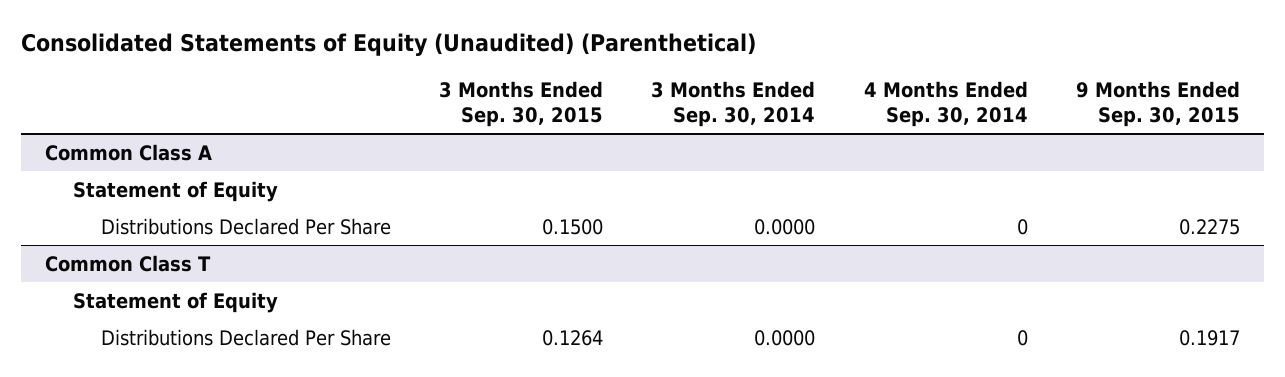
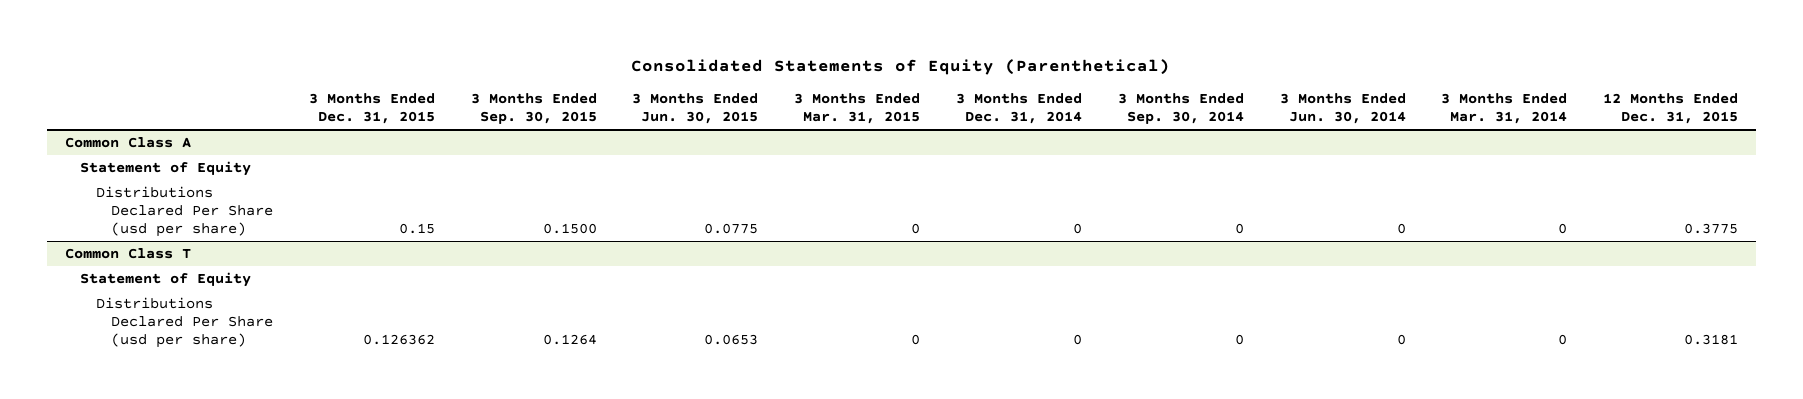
[20,33,756,57] Consolidated Statements of Equity (Unaudited) (Parenthetical) -> [631,58,1171,75] Consolidated Statements of Equity (Parenthetical)
[863,81,1028,127] 4 Months Ended Sep. 30, 2014 -> none
[1075,81,1240,127] 9 Months Ended Sep. 30, 2015 -> none
none -> [308,93,435,125] 3 Months Ended Dec. 31, 2015
none -> [632,93,759,125] 3 Months Ended Jun. 30, 2015
none -> [794,93,921,125] 3 Months Ended Mar. 31, 2015
none -> [955,93,1082,125] 3 Months Ended Dec. 31, 2014
none -> [1279,93,1406,125] 3 Months Ended Jun. 30, 2014
none -> [1441,93,1568,125] 3 Months Ended Mar. 31, 2014
none -> [1603,93,1739,125] 12 Months Ended Dec. 31, 2015
[100,217,391,235] Distributions Declared Per Share -> [95,186,274,238] Distributions Declared Per Share (usd per share)
[754,218,816,235] 0.0000 -> [1234,223,1244,235] 0
[100,328,391,346] Distributions Declared Per Share -> [95,297,274,349] Distributions Declared Per Share (usd per share)
[754,329,816,346] 0.0000 -> [1234,334,1244,346] 0

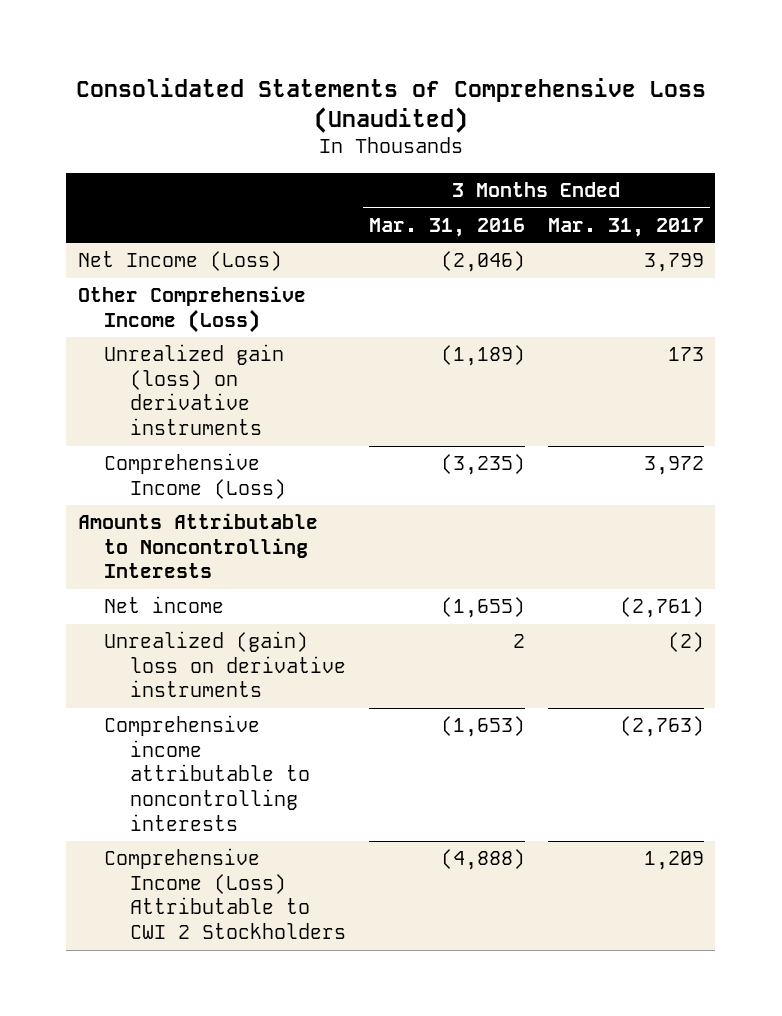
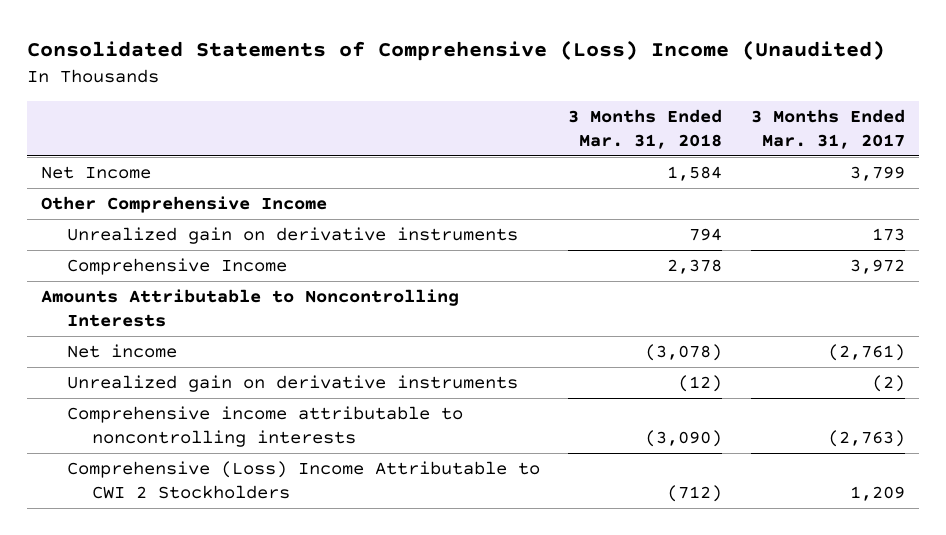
[75,77,706,134] Consolidated Statements of Comprehensive Loss (Unaudited) -> [26,40,885,62] Consolidated Statements of Comprehensive (Loss) Income (Unaudited)
[368,217,525,237] Mar. 31, 2016 -> none
none -> [568,108,723,150] 3 Months Ended Mar. 31, 2018
[77,251,282,272] Net Income (Loss) -> [41,165,152,179] Net Income
[77,286,306,333] Other Comprehensive Income (Loss) -> [41,195,328,213] Other Comprehensive Income
[103,344,284,436] Unrealized gain (loss) on derivative instruments -> [66,226,518,244] Unrealized gain on derivative instruments
[103,453,286,499] Comprehensive Income (Loss) -> [66,257,287,275] Comprehensive Income
[103,631,346,698] Unrealized (gain) loss on derivative instruments -> [66,374,518,392] Unrealized gain on derivative instruments
[103,848,346,940] Comprehensive Income (Loss) Attributable to CWI 2 Stockholders -> [66,460,540,500] Comprehensive (Loss) Income Attributable to CWI 2 Stockholders

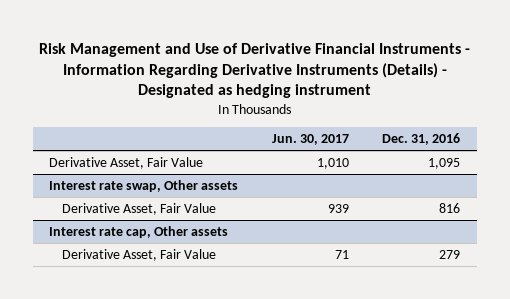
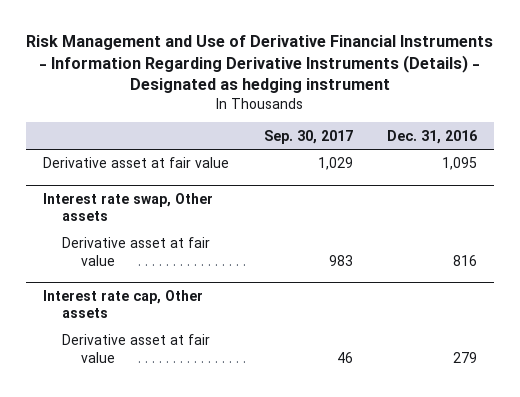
[271,134,349,146] Jun. 30, 2017 -> none
none -> [263,129,353,144] Sep. 30, 2017
[49,157,204,170] Derivative Asset, Fair Value -> [43,157,230,169] Derivative asset at fair value
[61,203,216,216] Derivative Asset, Fair Value -> [61,237,210,266] Derivative asset at fair value
[61,249,216,262] Derivative Asset, Fair Value -> [61,334,210,363] Derivative asset at fair value

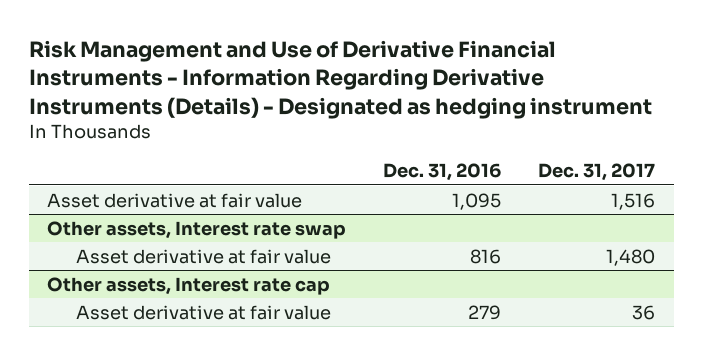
[263,129,353,144] Sep. 30, 2017 -> none
none -> [538,163,656,182] Dec. 31, 2017
[43,157,230,169] Derivative asset at fair value -> [47,192,303,208] Asset derivative at fair value
[43,192,214,222] Interest rate swap, Other assets -> [47,220,347,239] Other assets, Interest rate swap
[61,237,210,266] Derivative asset at fair value -> [75,248,331,264] Asset derivative at fair value
[43,289,204,319] Interest rate cap, Other assets -> [47,276,331,295] Other assets, Interest rate cap
[61,334,210,363] Derivative asset at fair value -> [75,304,331,320] Asset derivative at fair value

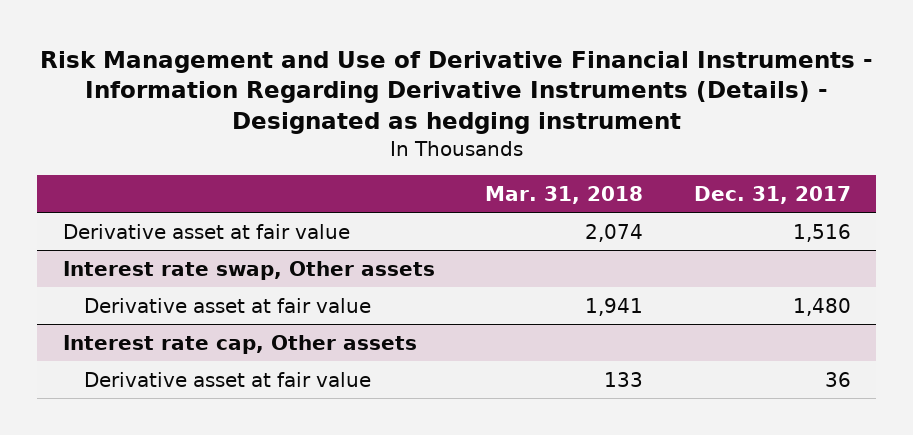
[383,163,502,182] Dec. 31, 2016 -> none
none -> [485,185,644,204] Mar. 31, 2018
[47,192,303,208] Asset derivative at fair value -> [62,223,350,239] Derivative asset at fair value
[47,220,347,239] Other assets, Interest rate swap -> [62,260,435,280] Interest rate swap, Other assets
[75,248,331,264] Asset derivative at fair value -> [83,297,371,313] Derivative asset at fair value
[47,276,331,295] Other assets, Interest rate cap -> [62,334,417,354] Interest rate cap, Other assets
[75,304,331,320] Asset derivative at fair value -> [83,371,371,387] Derivative asset at fair value

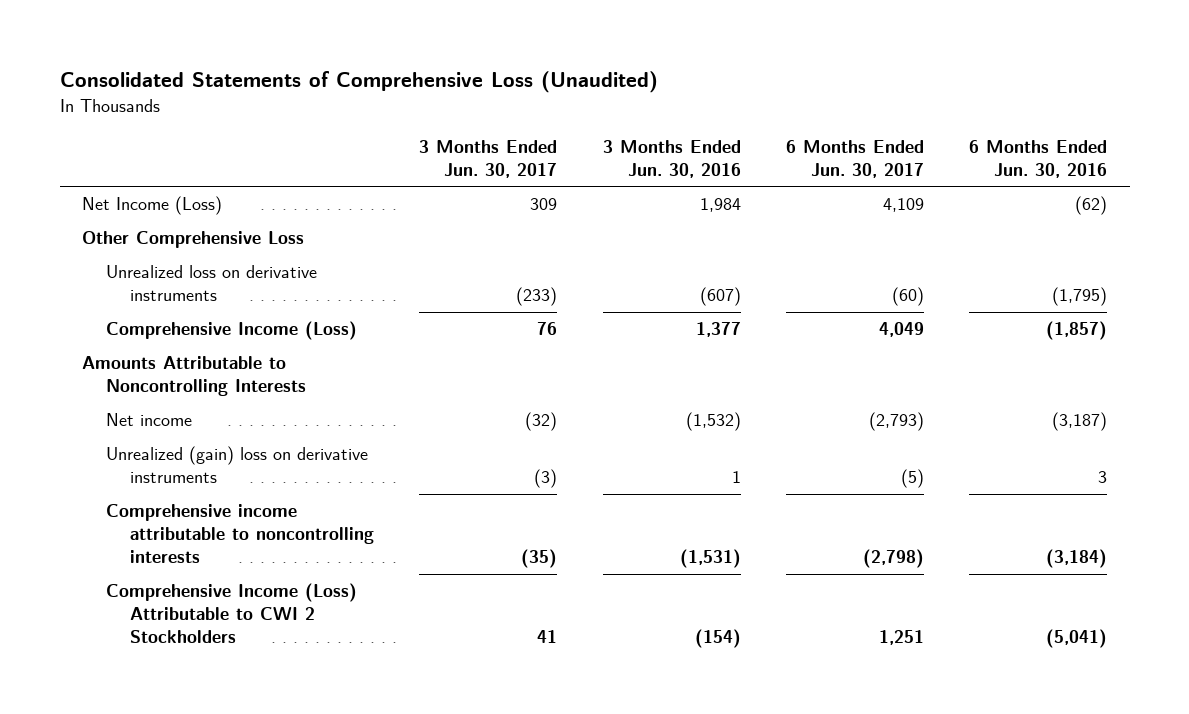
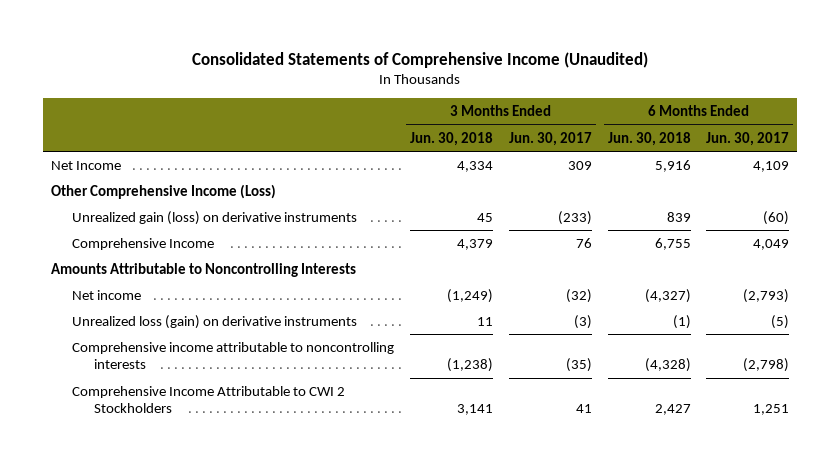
[59,71,658,94] Consolidated Statements of Comprehensive Loss (Unaudited) -> [192,51,649,68] Consolidated Statements of Comprehensive Income (Unaudited)
[602,139,741,178] 3 Months Ended Jun. 30, 2016 -> none
[969,139,1108,178] 6 Months Ended Jun. 30, 2016 -> none
none -> [409,131,493,146] Jun. 30, 2018
none -> [607,131,691,146] Jun. 30, 2018
[82,196,223,216] Net Income (Loss) -> [50,160,121,170] Net Income
[82,231,305,249] Other Comprehensive Loss -> [50,183,276,199] Other Comprehensive Income (Loss)
[106,265,318,302] Unrealized loss on derivative instruments -> [72,210,358,225] Unrealized gain (loss) on derivative instruments
[106,321,358,341] Comprehensive Income (Loss) -> [72,237,215,250] Comprehensive Income
[106,446,369,484] Unrealized (gain) loss on derivative instruments -> [72,314,358,329] Unrealized loss (gain) on derivative instruments
[106,583,358,643] Comprehensive Income (Loss) Attributable to CWI 2 Stockholders -> [72,385,346,414] Comprehensive Income Attributable to CWI 2 Stockholders

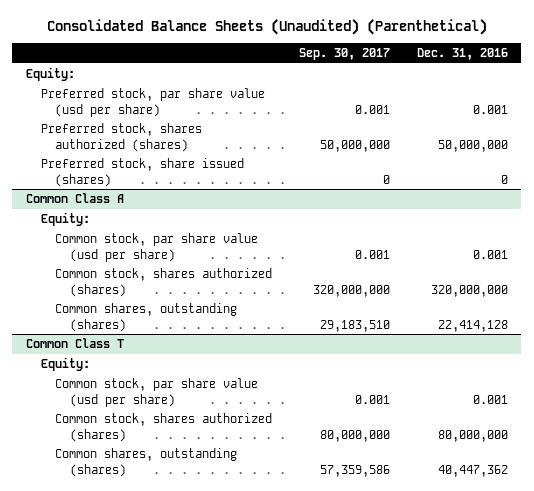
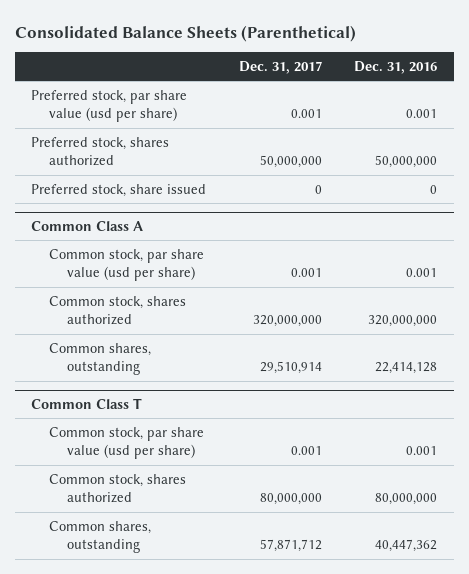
[46,19,487,36] Consolidated Balance Sheets (Unaudited) (Parenthetical) -> [14,24,356,42] Consolidated Balance Sheets (Parenthetical)
[299,48,391,61] Sep. 30, 2017 -> none
none -> [238,60,322,74] Dec. 31, 2017
[25,67,75,82] Equity: -> none
[40,123,202,152] Preferred stock, shares authorized (shares) -> [31,136,170,167] Preferred stock, shares authorized
[40,158,244,187] Preferred stock, share issued (shares) -> [31,183,207,197] Preferred stock, share issued
[40,212,90,227] Equity: -> none
[55,268,273,297] Common stock, shares authorized (shares) -> [49,295,187,326] Common stock, shares authorized
[55,303,238,332] Common shares, outstanding (shares) -> [49,342,152,376] Common shares, outstanding
[40,357,90,372] Equity: -> none
[55,413,273,442] Common stock, shares authorized (shares) -> [49,473,187,504] Common stock, shares authorized
[55,448,238,477] Common shares, outstanding (shares) -> [49,520,152,554] Common shares, outstanding

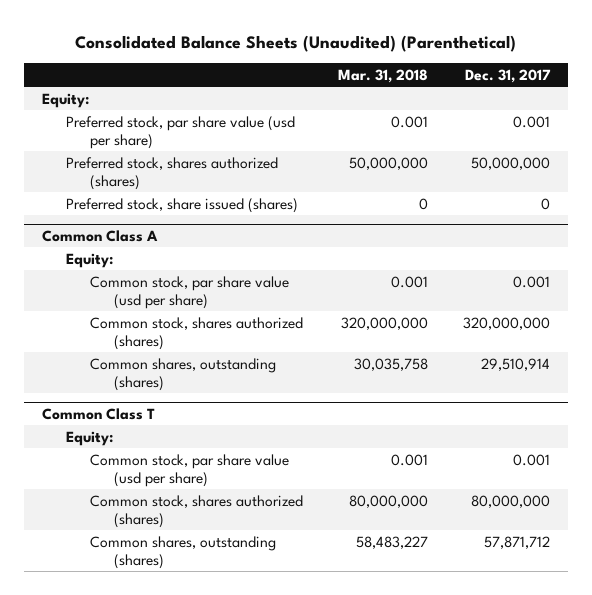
[14,24,356,42] Consolidated Balance Sheets (Parenthetical) -> [75,34,517,52] Consolidated Balance Sheets (Unaudited) (Parenthetical)
[354,60,438,74] Dec. 31, 2016 -> none
none -> [338,68,429,83] Mar. 31, 2018
none -> [41,92,89,108] Equity:
[31,136,170,167] Preferred stock, shares authorized -> [65,156,278,190] Preferred stock, shares authorized (shares)
[31,183,207,197] Preferred stock, share issued -> [65,197,298,213] Preferred stock, share issued (shares)
none -> [65,252,113,268] Equity:
[49,295,187,326] Common stock, shares authorized -> [89,316,303,350] Common stock, shares authorized (shares)
[49,342,152,376] Common shares, outstanding -> [89,357,276,391] Common shares, outstanding (shares)
none -> [65,430,113,446] Equity:
[49,473,187,504] Common stock, shares authorized -> [89,494,303,528] Common stock, shares authorized (shares)
[49,520,152,554] Common shares, outstanding -> [89,535,276,569] Common shares, outstanding (shares)

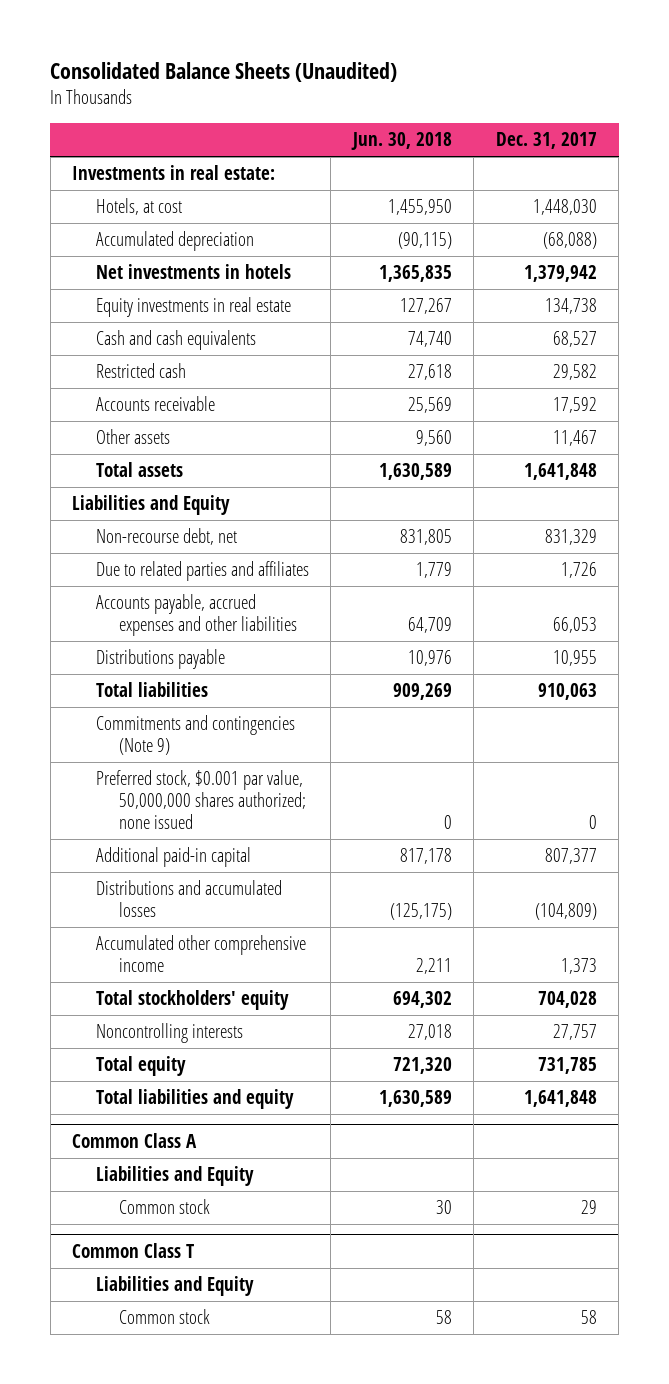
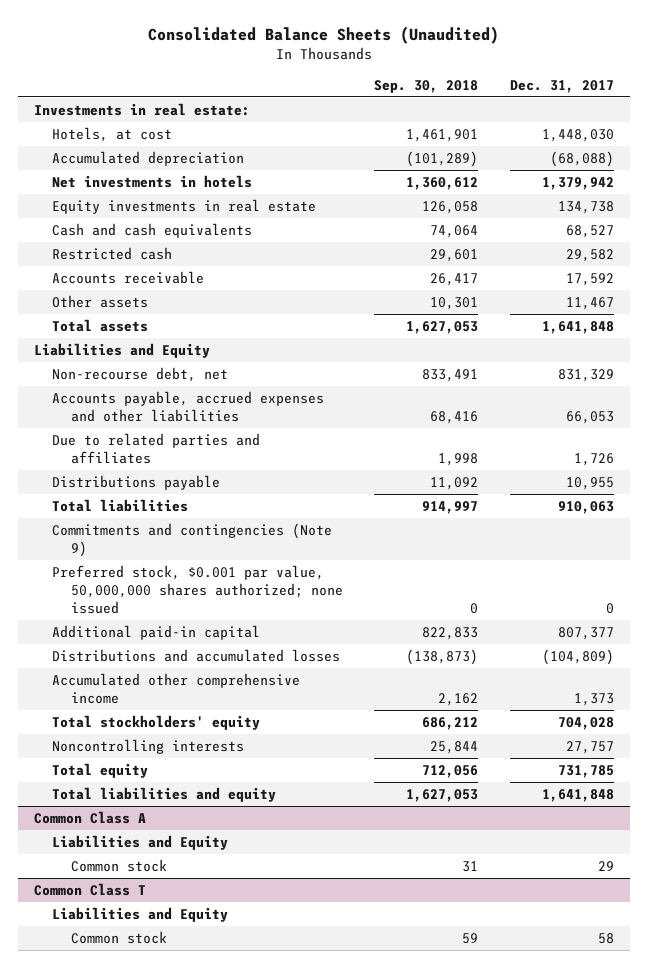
[350,131,452,150] Jun. 30, 2018 -> none
none -> [374,79,479,93] Sep. 30, 2018
[95,561,309,582] Due to related parties and affiliates -> [52,433,261,464] Due to related parties and affiliates

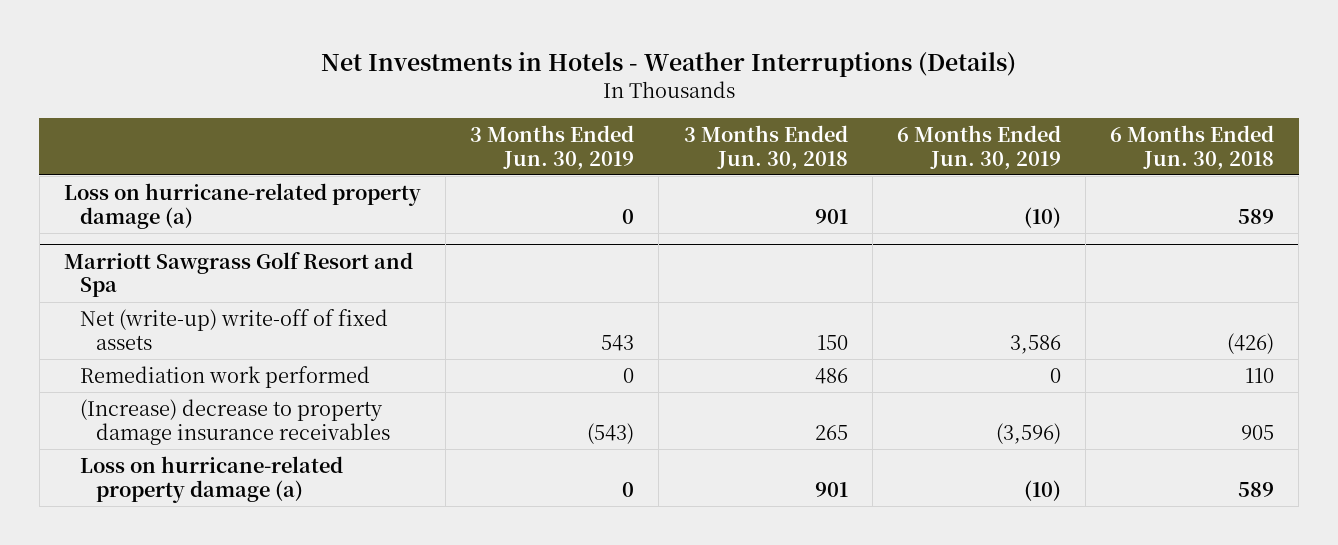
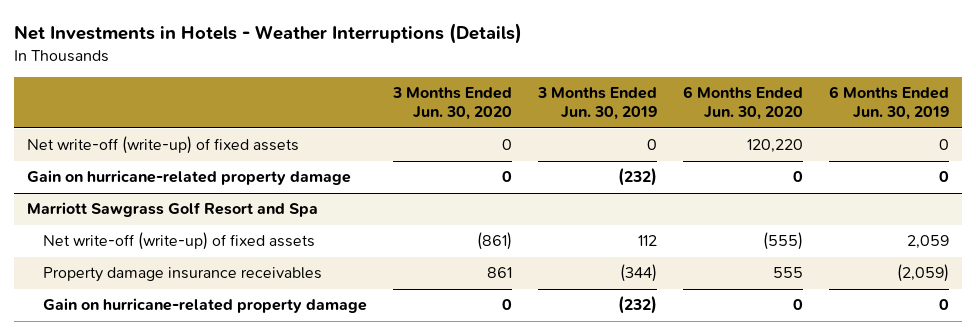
[683,124,848,170] 3 Months Ended Jun. 30, 2018 -> none
[1110,124,1275,170] 6 Months Ended Jun. 30, 2018 -> none
none -> [391,87,512,121] 3 Months Ended Jun. 30, 2020
none -> [682,86,803,121] 6 Months Ended Jun. 30, 2020
none -> [27,136,300,155] Net write-off (write-up) of fixed assets
[64,182,422,229] Loss on hurricane-related property damage (a) -> [27,170,352,186] Gain on hurricane-related property damage
[622,208,635,224] 0 -> [617,168,657,187] (232)
[1023,206,1061,228] (10) -> [938,171,949,183] 0
[80,365,371,388] Remediation work performed -> none
[80,308,389,350] Net (write-up) write-off of fixed assets -> [42,232,315,251] Net write-off (write-up) of fixed assets
[601,334,635,351] 543 -> [637,235,657,247] 112
[1009,334,1061,354] 3,586 -> [906,235,949,250] 2,059
[80,398,391,445] (Increase) decrease to property damage insurance receivables -> [42,267,322,283] Property damage insurance receivables
[587,422,635,444] (543) -> [619,264,657,283] (344)
[995,422,1061,444] (3,596) -> [896,264,949,283] (2,059)
[80,455,344,503] Loss on hurricane-related property damage (a) -> [42,298,367,314] Gain on hurricane-related property damage
[622,481,635,497] 0 -> [617,296,657,315] (232)
[1023,479,1061,501] (10) -> [938,299,949,311] 0

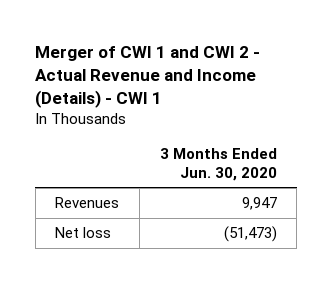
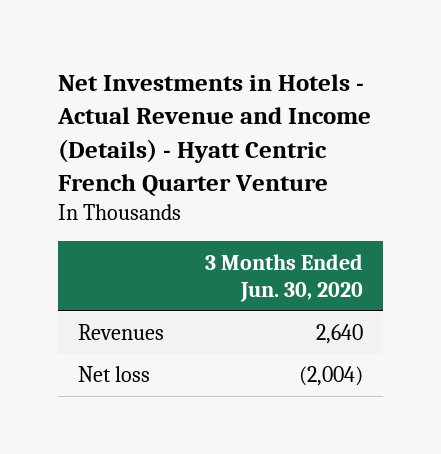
[35,46,261,108] Merger of CWI 1 and CWI 2 - Actual Revenue and Income (Details) - CWI 1 -> [56,73,371,196] Net Investments in Hotels - Actual Revenue and Income (Details) - Hyatt Centric French Quarter Venture
[241,197,277,211] 9,947 -> [315,324,363,345] 2,640
[223,226,277,243] (51,473) -> [298,366,363,387] (2,004)

